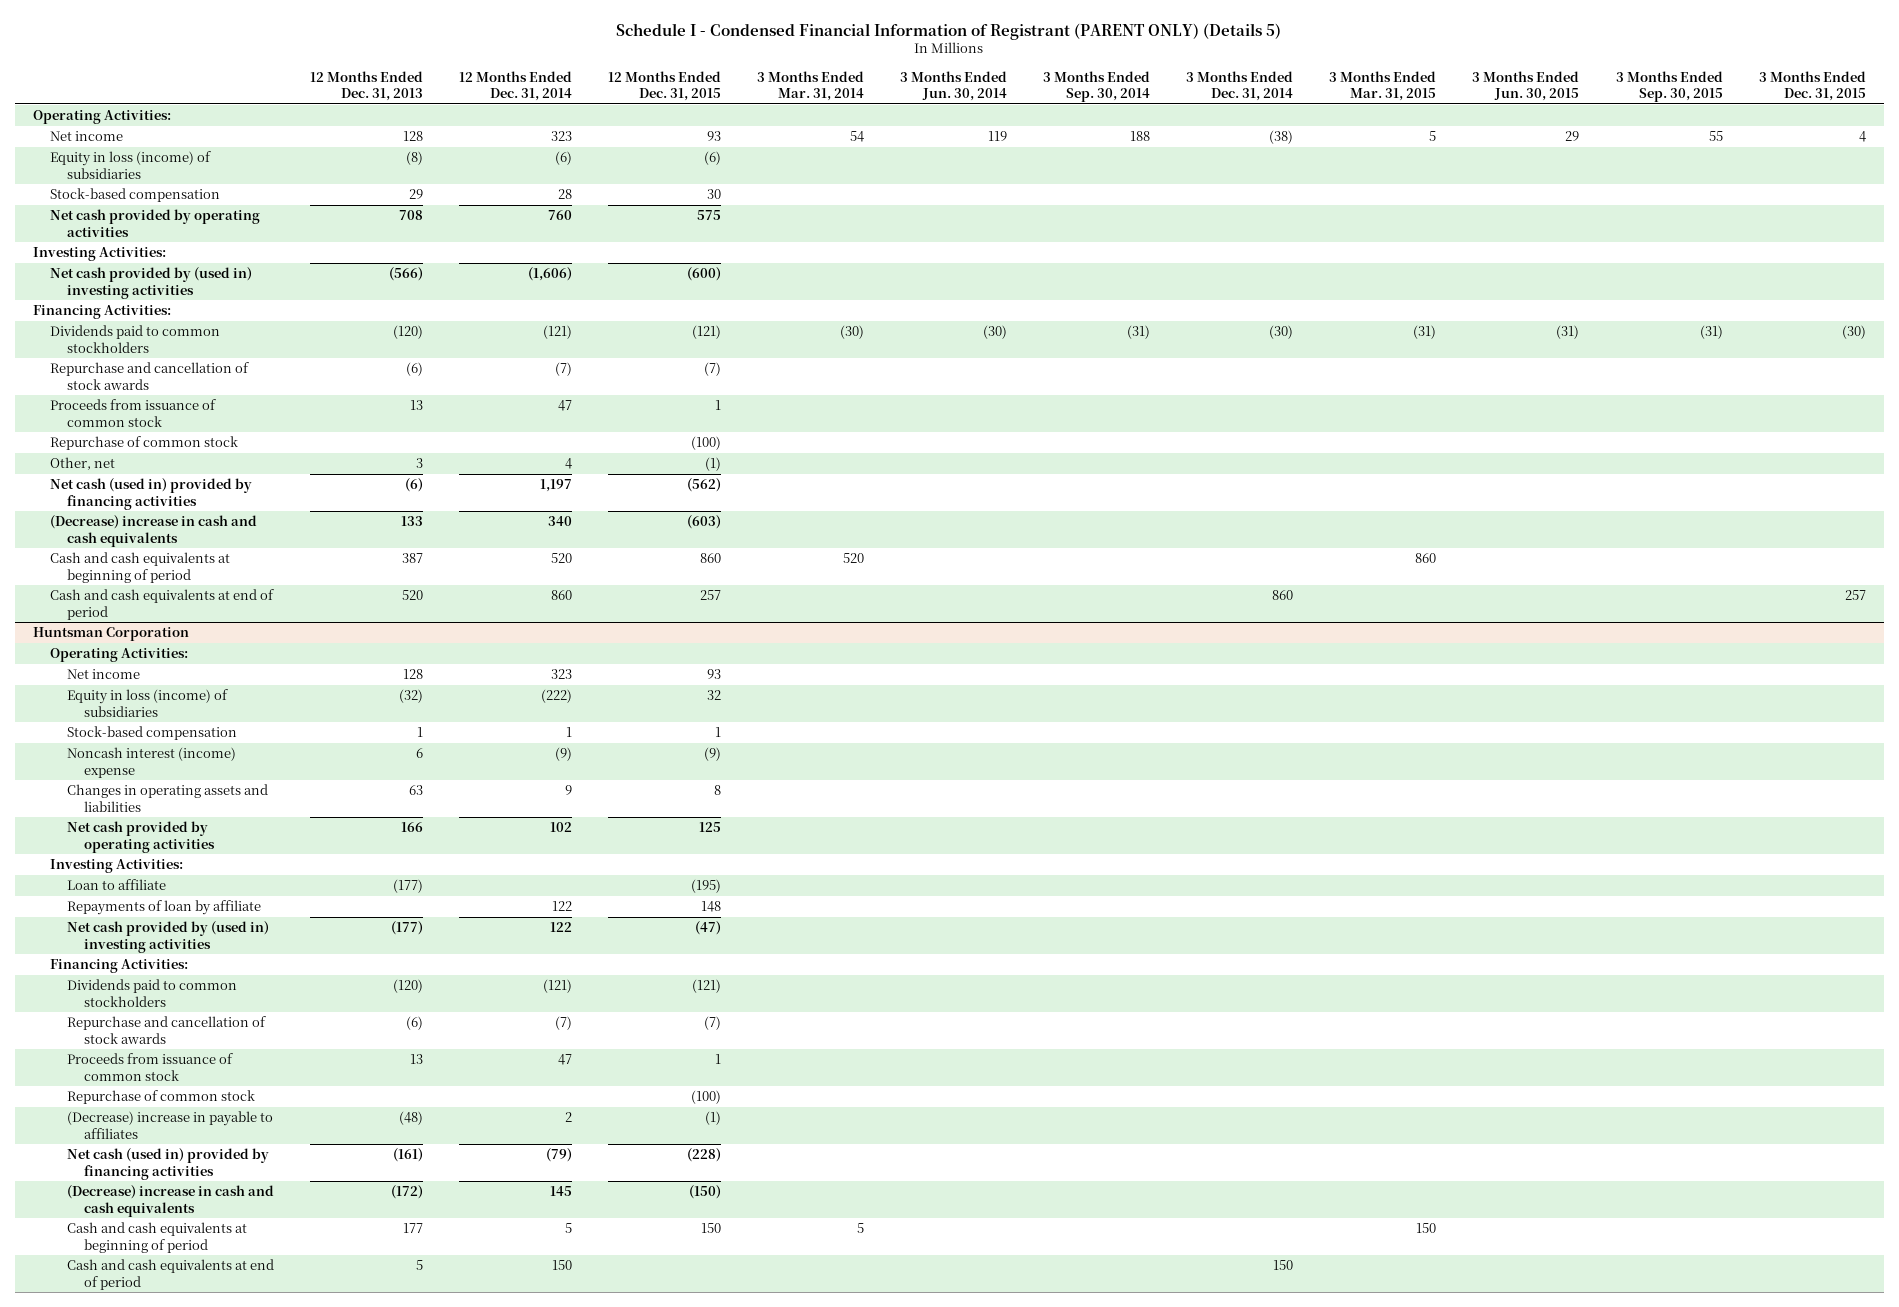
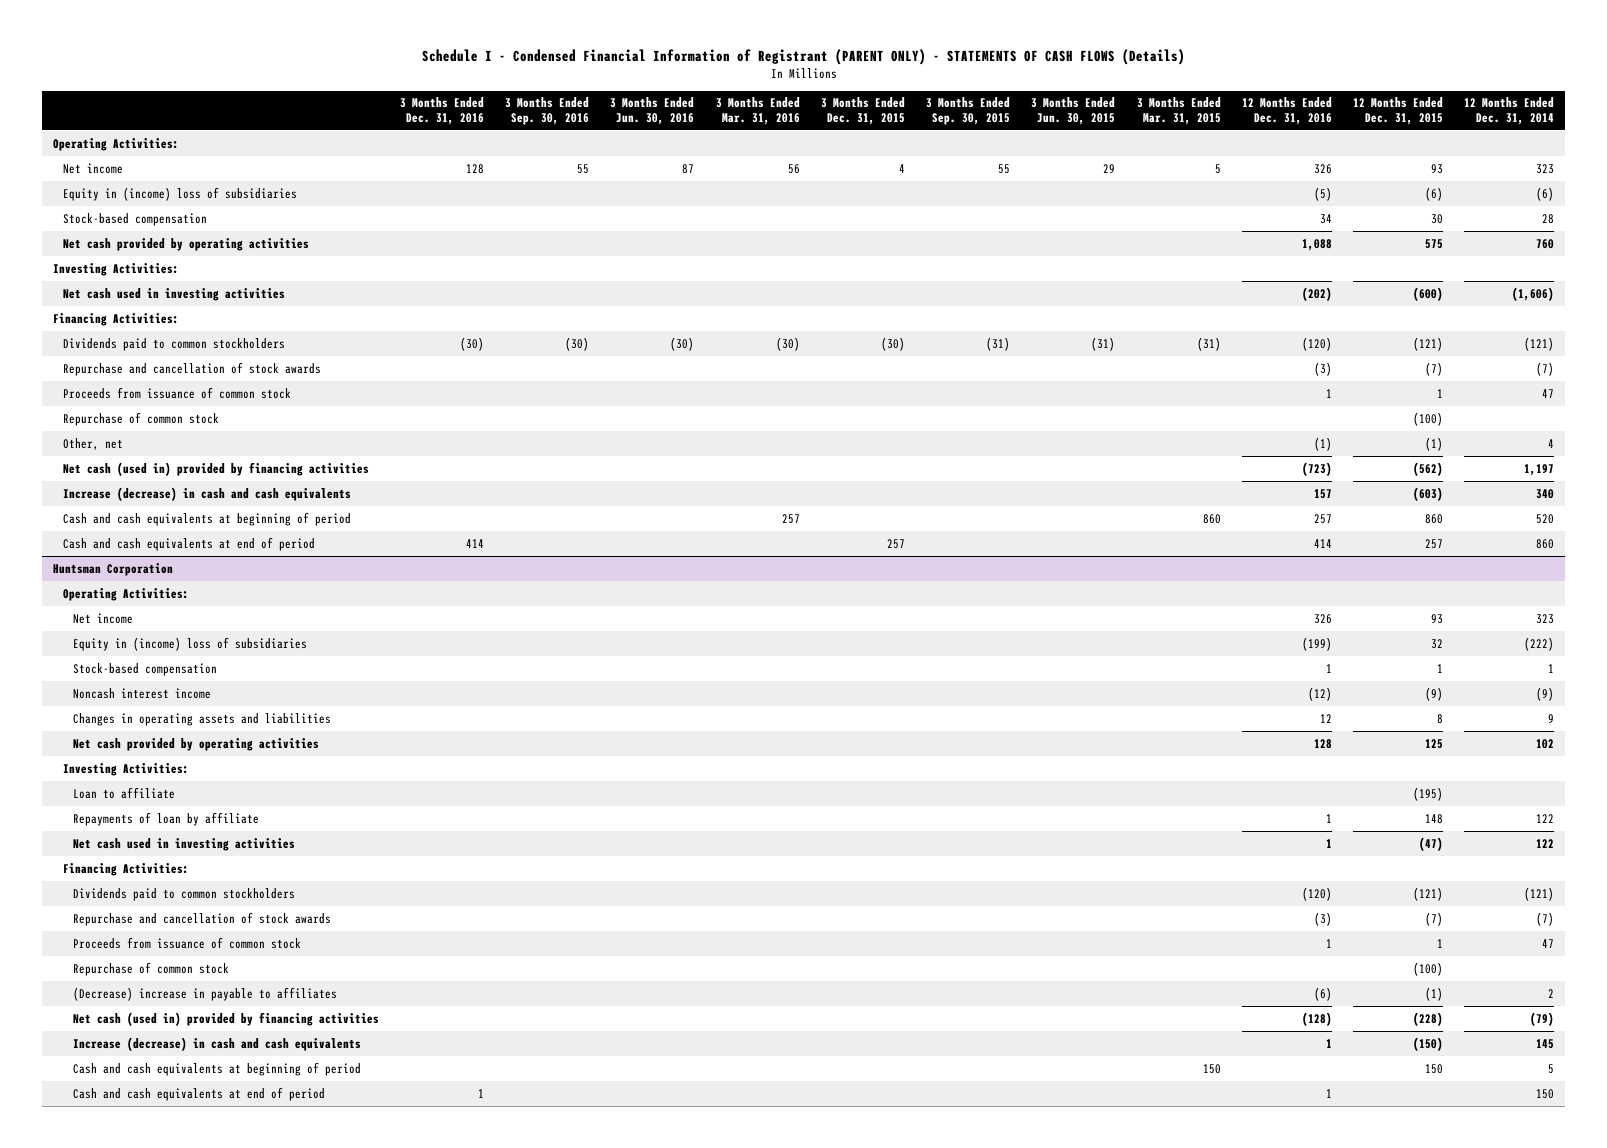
[616,22,1282,40] Schedule I - Condensed Financial Information of Registrant (PARENT ONLY) (Details 5) -> [421,49,1185,66] Schedule I - Condensed Financial Information of Registrant (PARENT ONLY) - STATEMENTS OF CASH FLOWS (Details)
[309,70,423,101] 12 Months Ended Dec. 31, 2013 -> none
[757,70,865,101] 3 Months Ended Mar. 31, 2014 -> none
[900,70,1008,101] 3 Months Ended Jun. 30, 2014 -> none
[1043,70,1151,102] 3 Months Ended Sep. 30, 2014 -> none
[1186,70,1294,101] 3 Months Ended Dec. 31, 2014 -> none
none -> [399,97,484,126] 3 Months Ended Dec. 31, 2016
none -> [505,97,590,126] 3 Months Ended Sep. 30, 2016
none -> [610,97,695,126] 3 Months Ended Jun. 30, 2016
none -> [715,97,800,126] 3 Months Ended Mar. 31, 2016
none -> [1241,97,1332,126] 12 Months Ended Dec. 31, 2016
[50,151,212,179] Equity in loss (income) of subsidiaries -> [62,186,297,201] Equity in (income) loss of subsidiaries
[50,267,253,299] Net cash provided by (used in) investing activities -> [62,287,285,301] Net cash used in investing activities
[50,515,258,547] (Decrease) increase in cash and cash equivalents -> [62,486,351,501] Increase (decrease) in cash and cash equivalents
[66,689,228,717] Equity in loss (income) of subsidiaries -> [72,636,307,651] Equity in (income) loss of subsidiaries
[66,747,236,778] Noncash interest (income) expense -> [72,687,211,699] Noncash interest income
[66,921,269,953] Net cash provided by (used in) investing activities -> [72,837,295,851] Net cash used in investing activities
[66,1185,274,1217] (Decrease) increase in cash and cash equivalents -> [72,1036,361,1051] Increase (decrease) in cash and cash equivalents

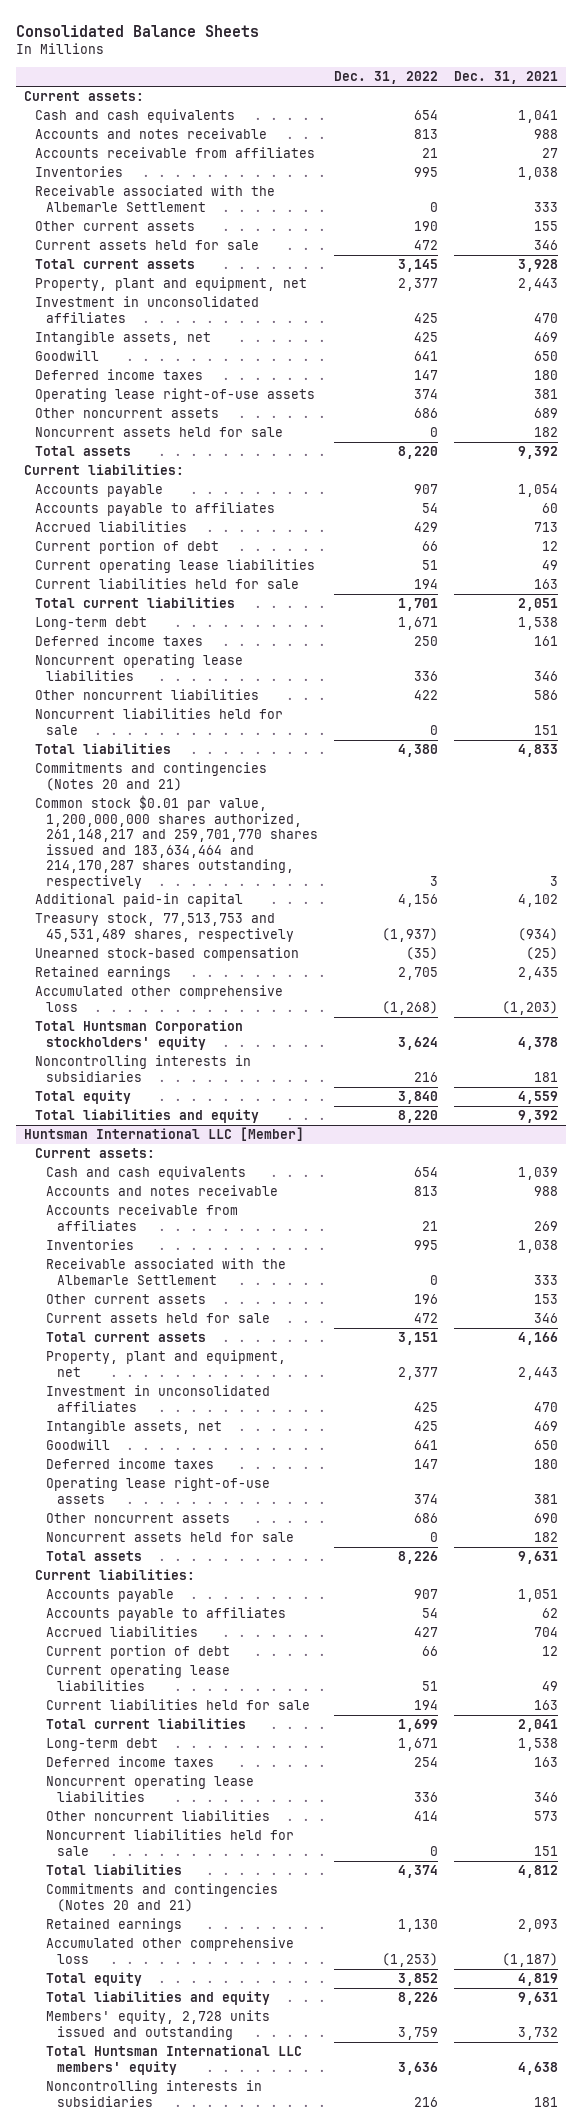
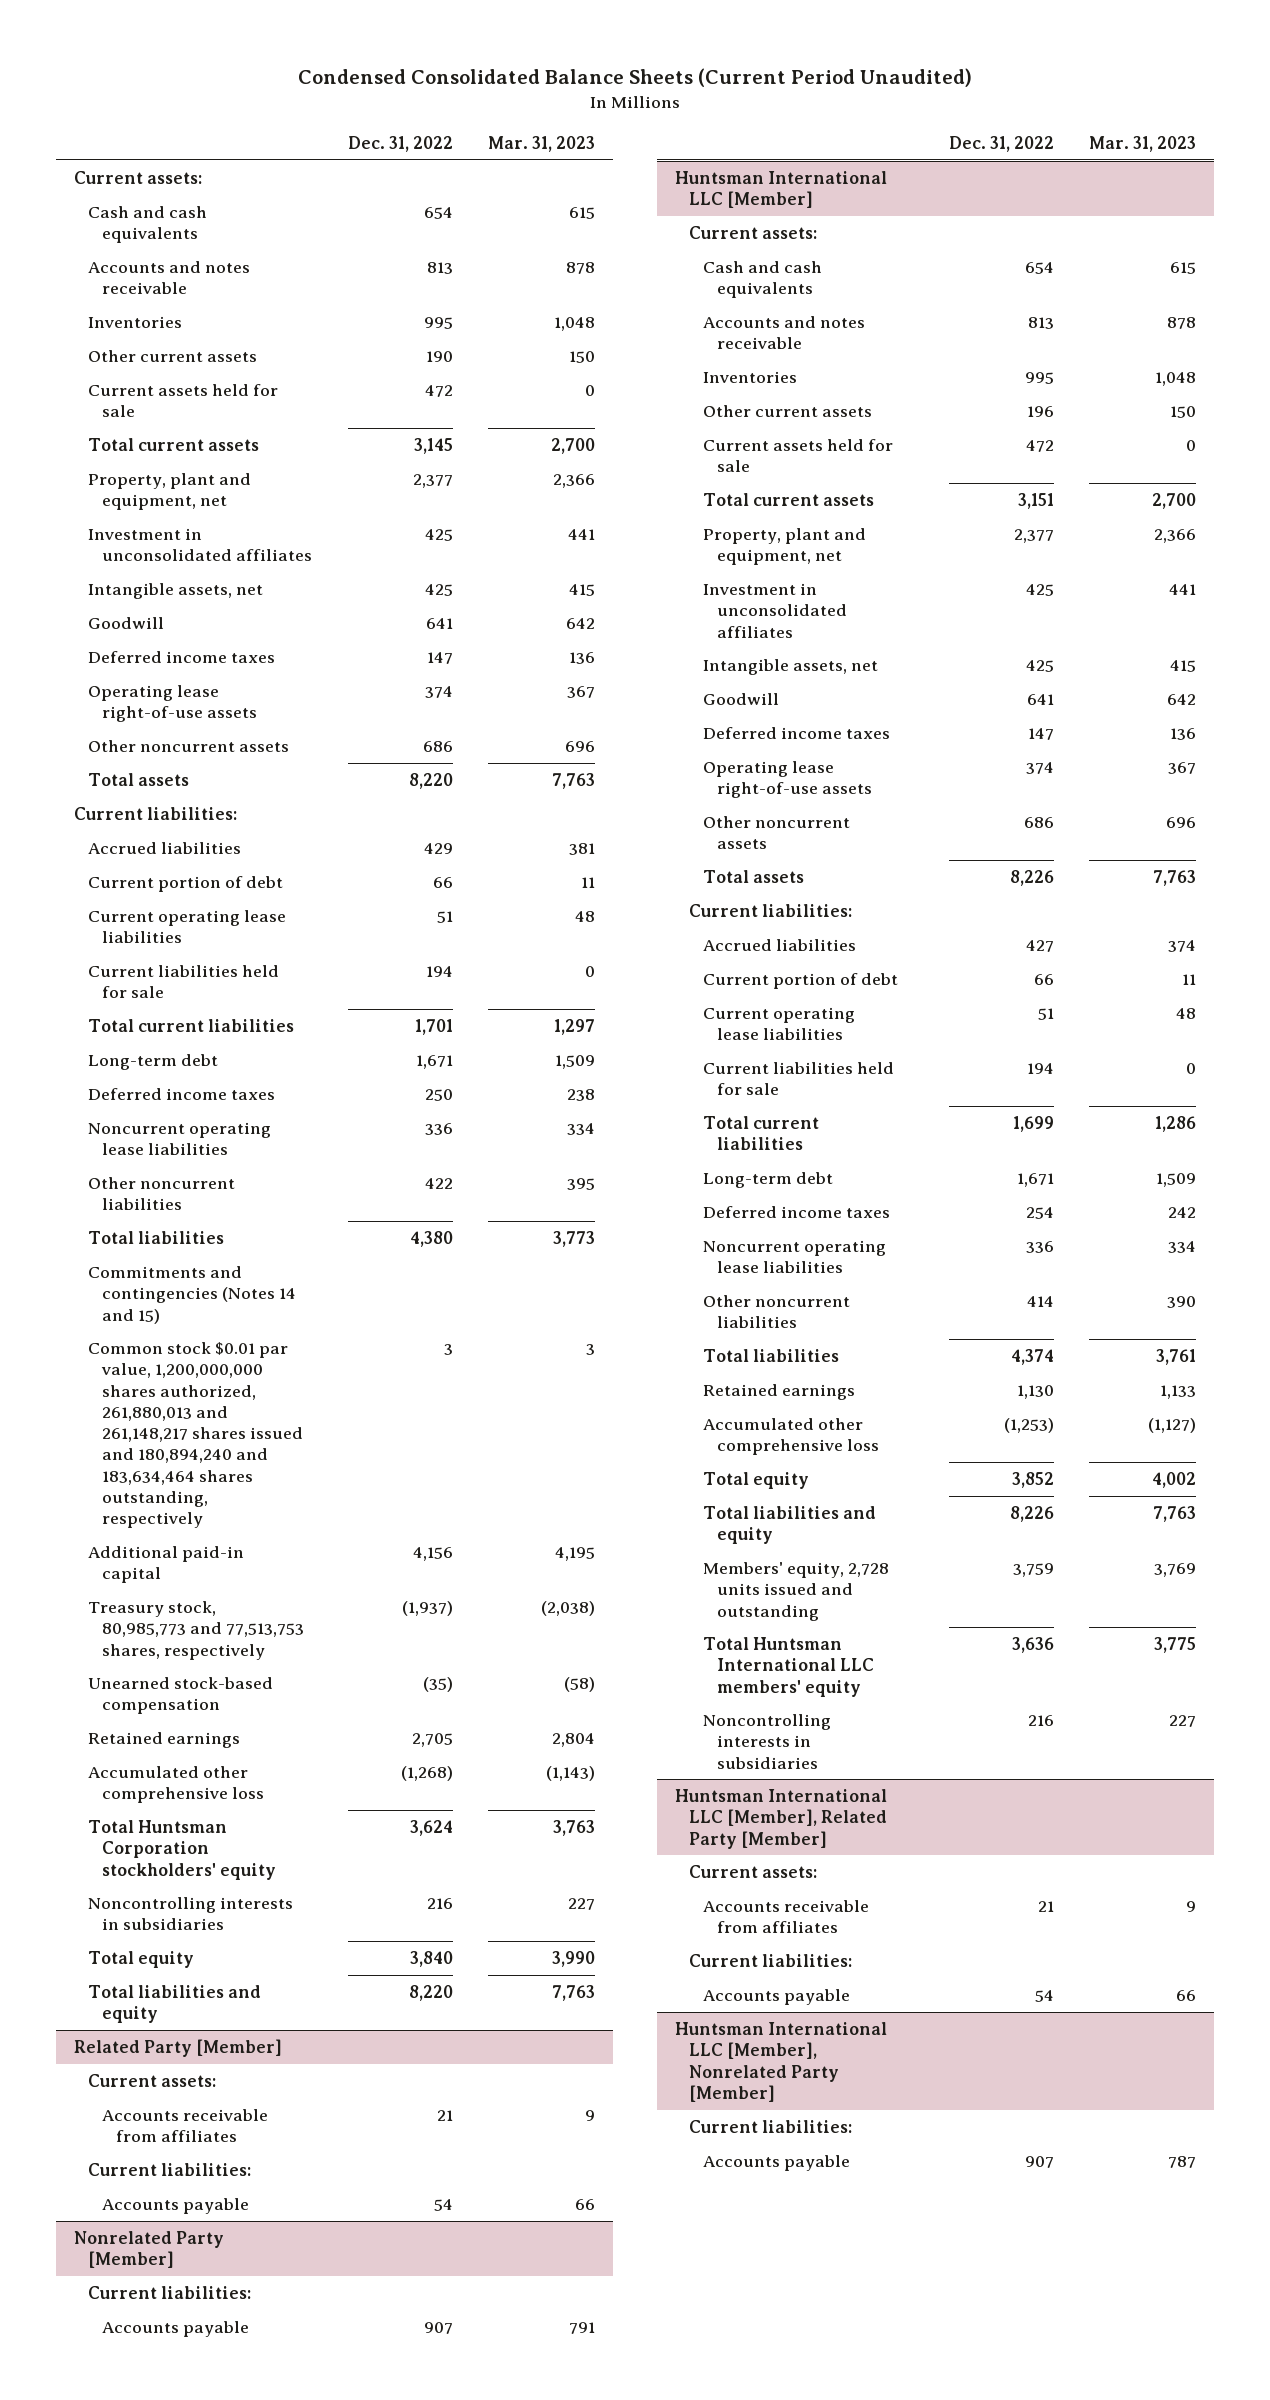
[16,24,260,37] Consolidated Balance Sheets -> [298,68,973,88] Condensed Consolidated Balance Sheets (Current Period Unaudited)
[453,71,558,85] Dec. 31, 2021 -> none
none -> [488,135,596,152] Mar. 31, 2023
[35,147,316,159] Accounts receivable from affiliates -> none
[35,185,276,212] Receivable associated with the Albemarle Settlement -> none
[35,427,284,438] Noncurrent assets held for sale -> none
[35,484,164,498] Accounts payable -> none
[35,502,276,517] Accounts payable to affiliates -> none
[35,708,284,735] Noncurrent liabilities held for sale -> none
[35,762,268,791] Commitments and contingencies (Notes 20 and 21) -> [88,1266,297,1324] Commitments and contingencies (Notes 14 and 15)
[35,795,319,889] Common stock $0.01 par value, 1,200,000,000 shares authorized, 261,148,217 and 259,701,770 shares issued and 183,634,464 and 214,170,287 shares outstanding, respectively -> [88,1342,304,1529] Common stock $0.01 par value, 1,200,000,000 shares authorized, 261,880,013 and 261,148,217 shares issued and 180,894,240 and 183,634,464 shares outstanding, respectively
[35,913,295,942] Treasury stock, 77,513,753 and 45,531,489 shares, respectively -> [88,1601,305,1660] Treasury stock, 80,985,773 and 77,513,753 shares, respectively
none -> [74,2039,283,2058] Related Party [Member]
none -> [88,2074,217,2088] Current assets:
none -> [102,2109,269,2143] Accounts receivable from affiliates
none -> [88,2163,252,2177] Current liabilities:
none -> [102,2198,250,2215] Accounts payable
none -> [74,2231,225,2269] Nonrelated Party [Member]
none -> [88,2286,252,2300] Current liabilities:
none -> [102,2321,250,2338] Accounts payable
[46,1204,239,1231] Accounts receivable from affiliates -> none
[46,1258,287,1285] Receivable associated with the Albemarle Settlement -> none
[46,1532,295,1543] Noncurrent assets held for sale -> none
[46,1589,175,1603] Accounts payable -> none
[46,1607,287,1622] Accounts payable to affiliates -> none
[46,1829,295,1856] Noncurrent liabilities held for sale -> none
[46,1883,279,1912] Commitments and contingencies (Notes 20 and 21) -> none
none -> [675,1789,888,1849] Huntsman International LLC [Member], Related Party [Member]
none -> [689,1865,818,1879] Current assets:
none -> [703,1900,870,1934] Accounts receivable from affiliates
none -> [689,1954,853,1968] Current liabilities:
none -> [703,1989,851,2006] Accounts payable
none -> [675,2022,888,2102] Huntsman International LLC [Member], Nonrelated Party [Member]
none -> [689,2120,853,2134] Current liabilities:
none -> [703,2155,851,2172] Accounts payable

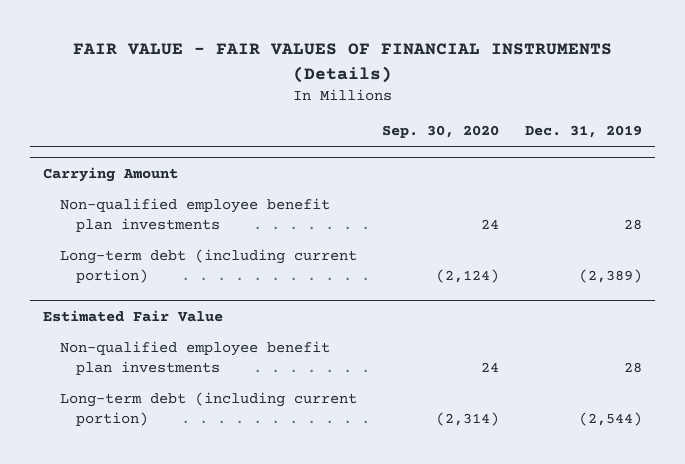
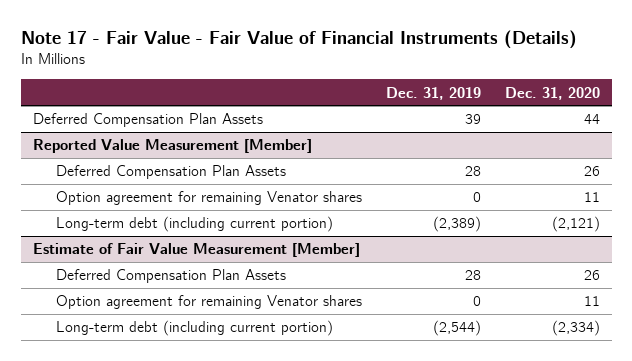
[72,43,612,83] FAIR VALUE - FAIR VALUES OF FINANCIAL INSTRUMENTS (Details) -> [20,29,577,49] Note 17 - Fair Value - Fair Value of Financial Instruments (Details)
[382,125,500,139] Sep. 30, 2020 -> none
none -> [504,86,600,100] Dec. 31, 2020
[59,198,330,232] Non-qualified employee benefit plan investments -> none
none -> [32,113,263,128] Deferred Compensation Plan Assets
[43,167,179,183] Carrying Amount -> [32,139,312,154] Reported Value Measurement [Member]
none -> [56,165,287,180] Deferred Compensation Plan Assets
none -> [56,191,363,206] Option agreement for remaining Venator shares
[43,310,224,323] Estimated Fair Value -> [32,243,360,258] Estimate of Fair Value Measurement [Member]
[59,341,330,375] Non-qualified employee benefit plan investments -> [56,269,287,284] Deferred Compensation Plan Assets
none -> [56,295,363,310] Option agreement for remaining Venator shares

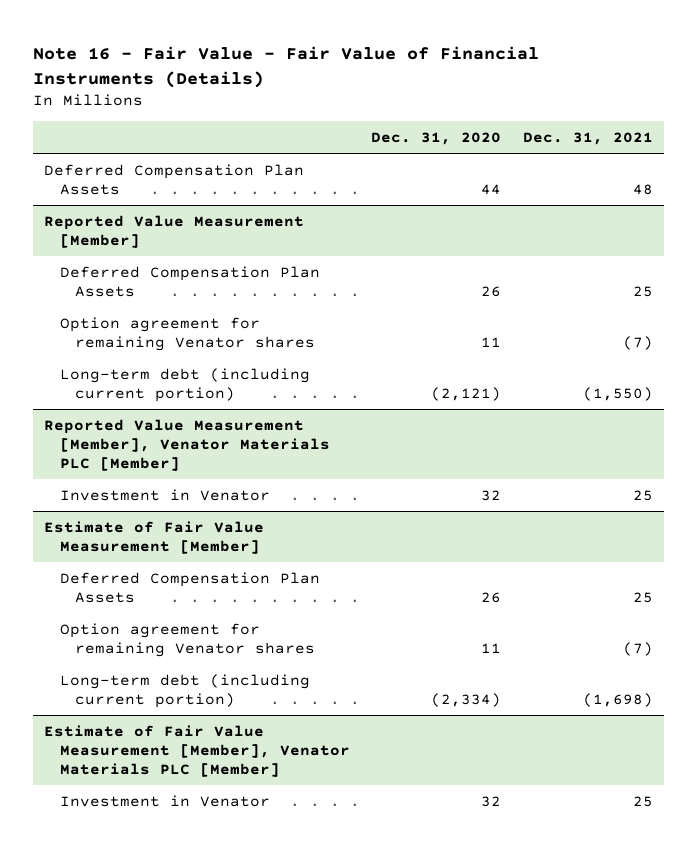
[20,29,577,49] Note 17 - Fair Value - Fair Value of Financial Instruments (Details) -> [33,45,540,88] Note 16 - Fair Value - Fair Value of Financial Instruments (Details)
[386,86,482,100] Dec. 31, 2019 -> none
none -> [523,132,654,146] Dec. 31, 2021
none -> [44,418,330,471] Reported Value Measurement [Member], Venator Materials PLC [Member]
none -> [59,488,270,501] Investment in Venator
none -> [44,724,350,777] Estimate of Fair Value Measurement [Member], Venator Materials PLC [Member]
none -> [59,794,270,807] Investment in Venator

